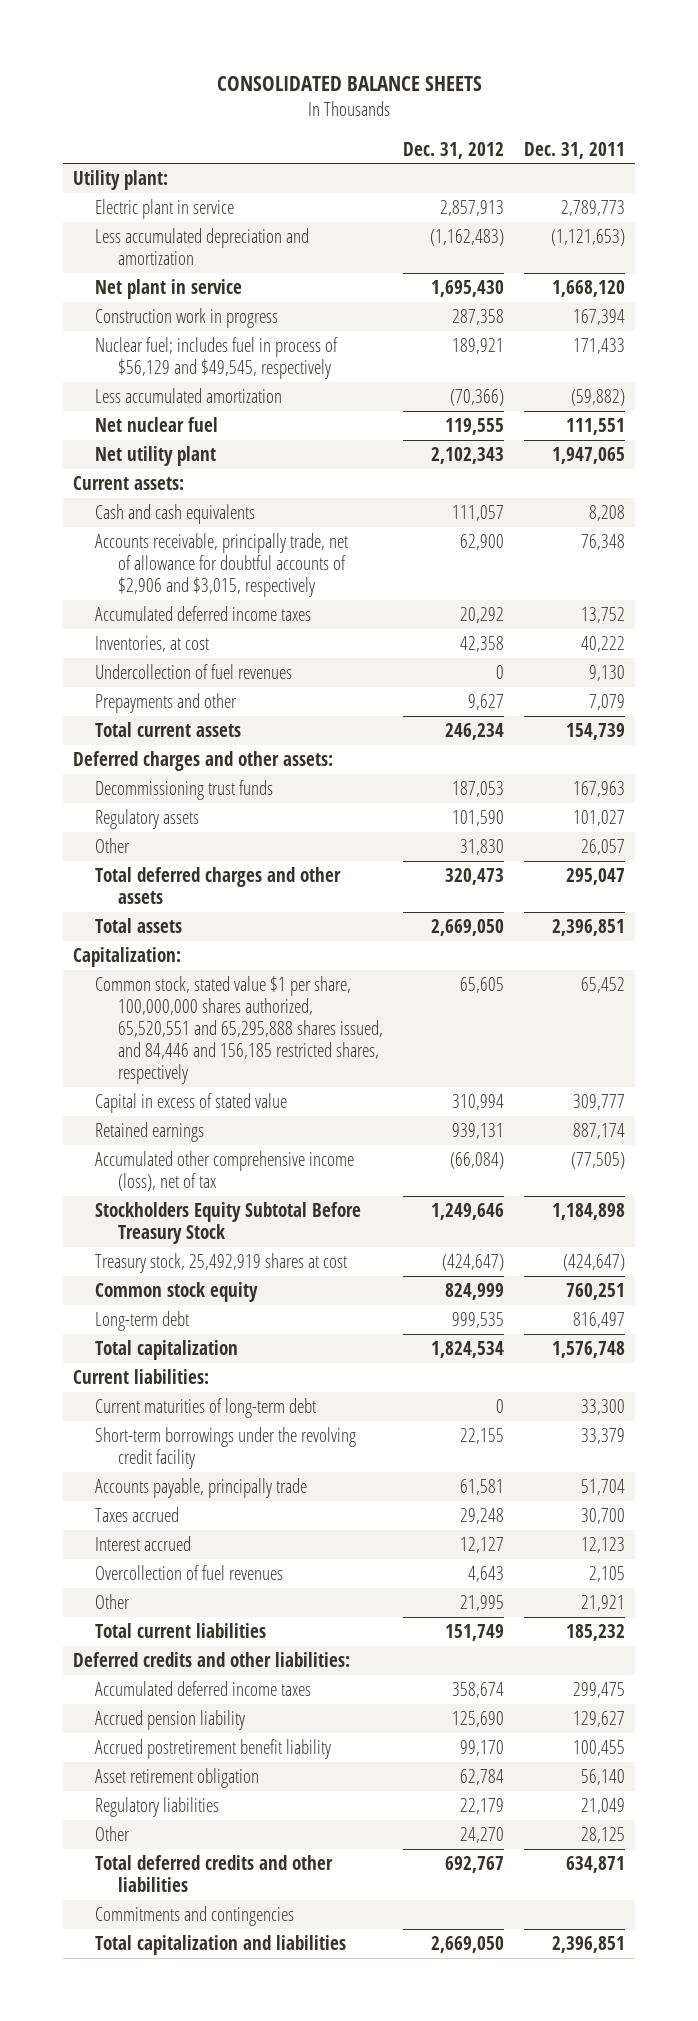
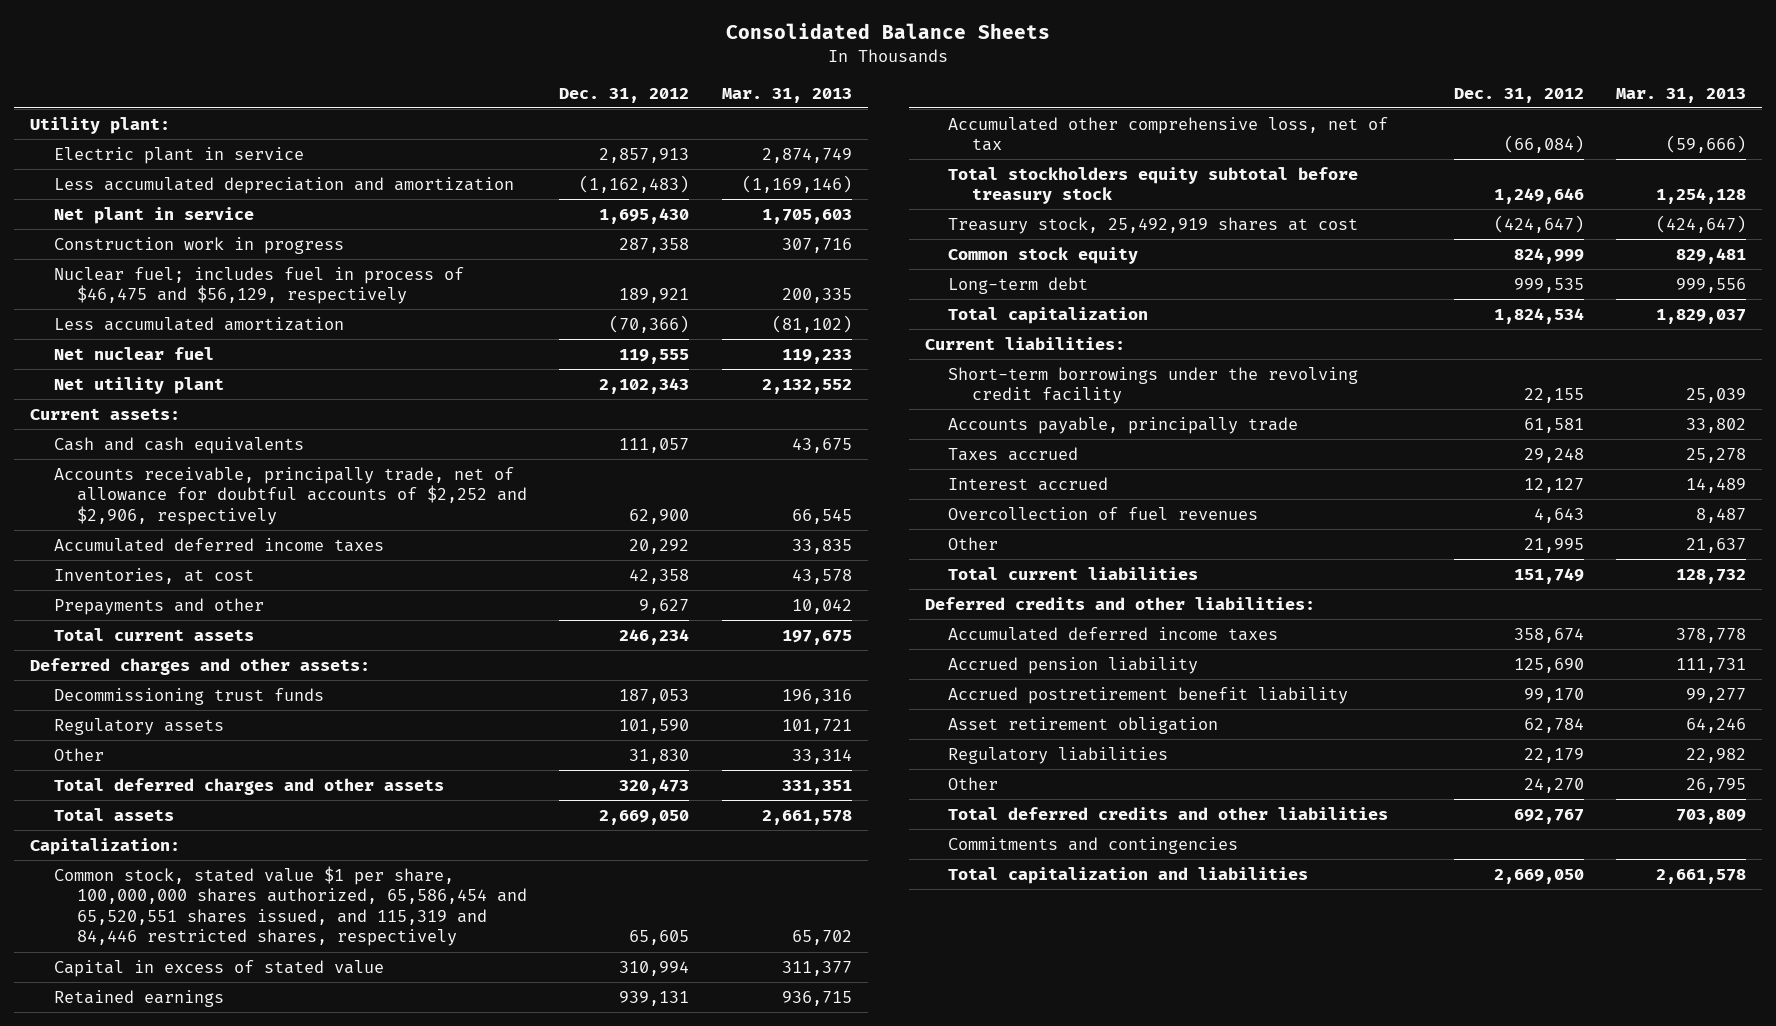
[216,76,482,92] CONSOLIDATED BALANCE SHEETS -> [726,23,1051,40] Consolidated Balance Sheets
[524,141,626,159] Dec. 31, 2011 -> none
none -> [721,87,852,103] Mar. 31, 2013
[95,336,339,380] Nuclear fuel; includes fuel in process of $56,129 and $49,545, respectively -> [53,266,464,305] Nuclear fuel; includes fuel in process of $46,475 and $56,129, respectively
[95,532,349,598] Accounts receivable, principally trade, net of allowance for doubtful accounts of $2,906 and $3,015, respectively -> [53,466,528,525] Accounts receivable, principally trade, net of allowance for doubtful accounts of $2,252 and $2,906, respectively
[95,663,293,679] Undercollection of fuel revenues -> none
[95,975,383,1085] Common stock, stated value $1 per share, 100,000,000 shares authorized, 65,520,551 and 65,295,888 shares issued, and 84,446 and 156,185 restricted shares, respectively -> [53,865,528,947] Common stock, stated value $1 per share, 100,000,000 shares authorized, 65,586,454 and 65,520,551 shares issued, and 115,319 and 84,446 restricted shares, respectively
[95,1150,355,1192] Accumulated other comprehensive income (loss), net of tax -> [948,116,1389,152] Accumulated other comprehensive loss, net of tax
[95,1201,362,1245] Stockholders Equity Subtotal Before Treasury Stock -> [948,166,1359,205] Total stockholders equity subtotal before treasury stock
[95,1397,317,1418] Current maturities of long-term debt -> none

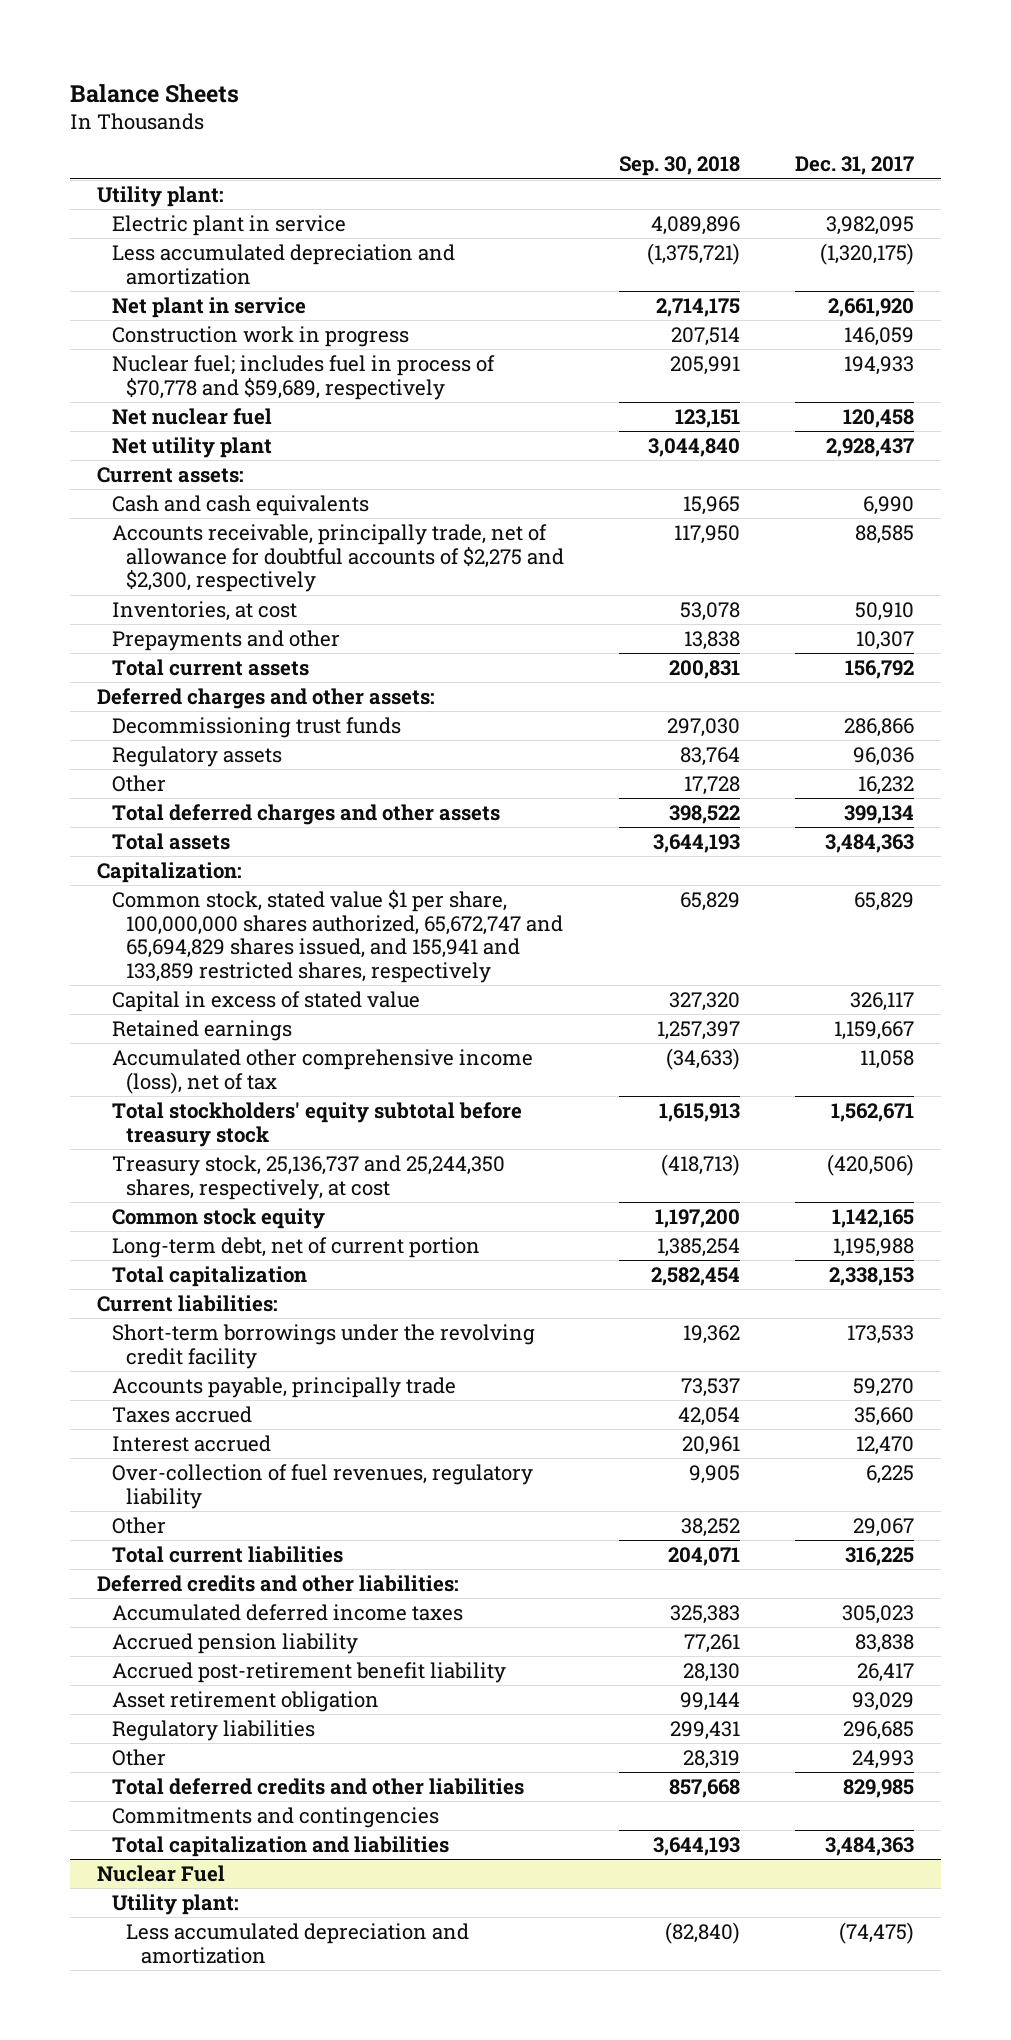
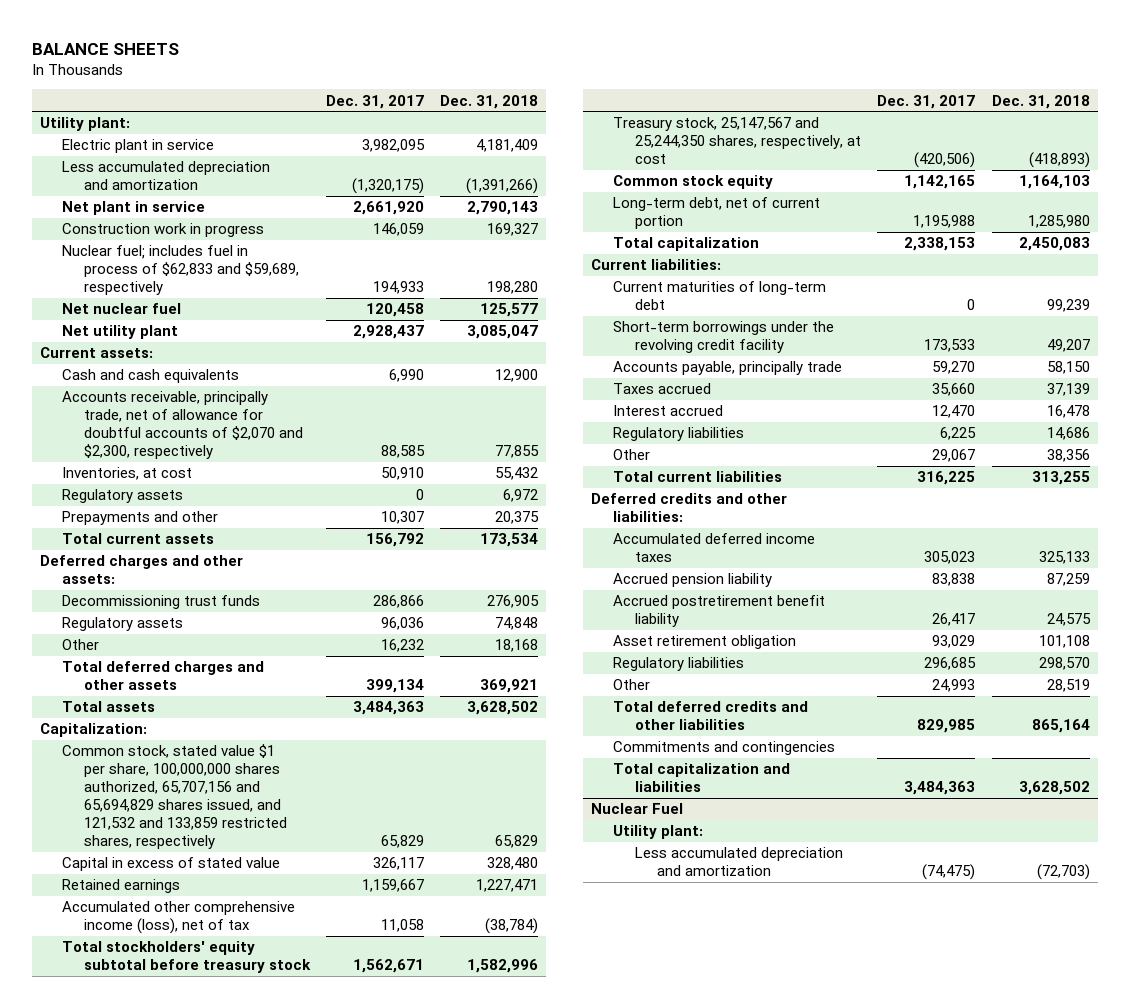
[69,83,239,103] Balance Sheets -> [31,42,179,55] BALANCE SHEETS
[619,156,741,177] Sep. 30, 2018 -> none
none -> [440,94,539,109] Dec. 31, 2018
[111,354,495,400] Nuclear fuel; includes fuel in process of $70,778 and $59,689, respectively -> [61,245,299,296] Nuclear fuel; includes fuel in process of $62,833 and $59,689, respectively
[111,523,565,593] Accounts receivable, principally trade, net of allowance for doubtful accounts of $2,275 and $2,300, respectively -> [61,391,303,460] Accounts receivable, principally trade, net of allowance for doubtful accounts of $2,070 and $2,300, respectively
none -> [61,489,183,504] Regulatory assets
[111,889,564,984] Common stock, stated value $1 per share, 100,000,000 shares authorized, 65,672,747 and 65,694,829 shares issued, and 155,941 and 133,859 restricted shares, respectively -> [61,744,287,850] Common stock, stated value $1 per share, 100,000,000 shares authorized, 65,707,156 and 65,694,829 shares issued, and 121,532 and 133,859 restricted shares, respectively
[111,1154,505,1200] Treasury stock, 25,136,737 and 25,244,350 shares, respectively, at cost -> [613,117,862,165] Treasury stock, 25,147,567 and 25,244,350 shares, respectively, at cost
none -> [613,281,827,311] Current maturities of long-term debt
[111,1463,533,1509] Over-collection of fuel revenues, regulatory liability -> [613,427,745,442] Regulatory liabilities
[111,1661,506,1683] Accrued post-retirement benefit liability -> [613,595,826,628] Accrued postretirement benefit liability

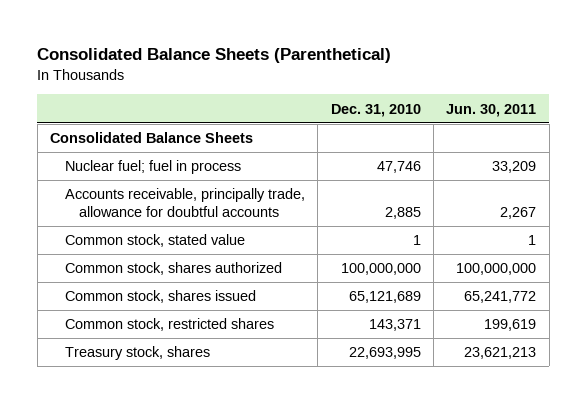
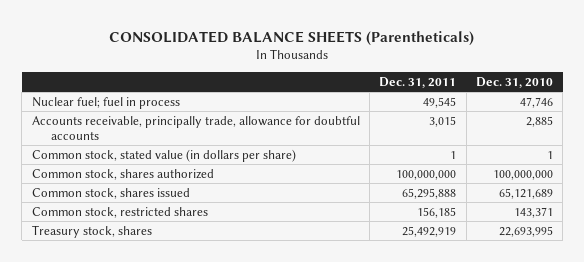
[37,48,392,64] Consolidated Balance Sheets (Parenthetical) -> [109,30,475,46] CONSOLIDATED BALANCE SHEETS (Parentheticals)
[446,103,537,117] Jun. 30, 2011 -> none
none -> [379,76,457,88] Dec. 31, 2011
[50,132,254,144] Consolidated Balance Sheets -> none
[64,234,245,248] Common stock, stated value -> [31,148,296,162] Common stock, stated value (in dollars per share)

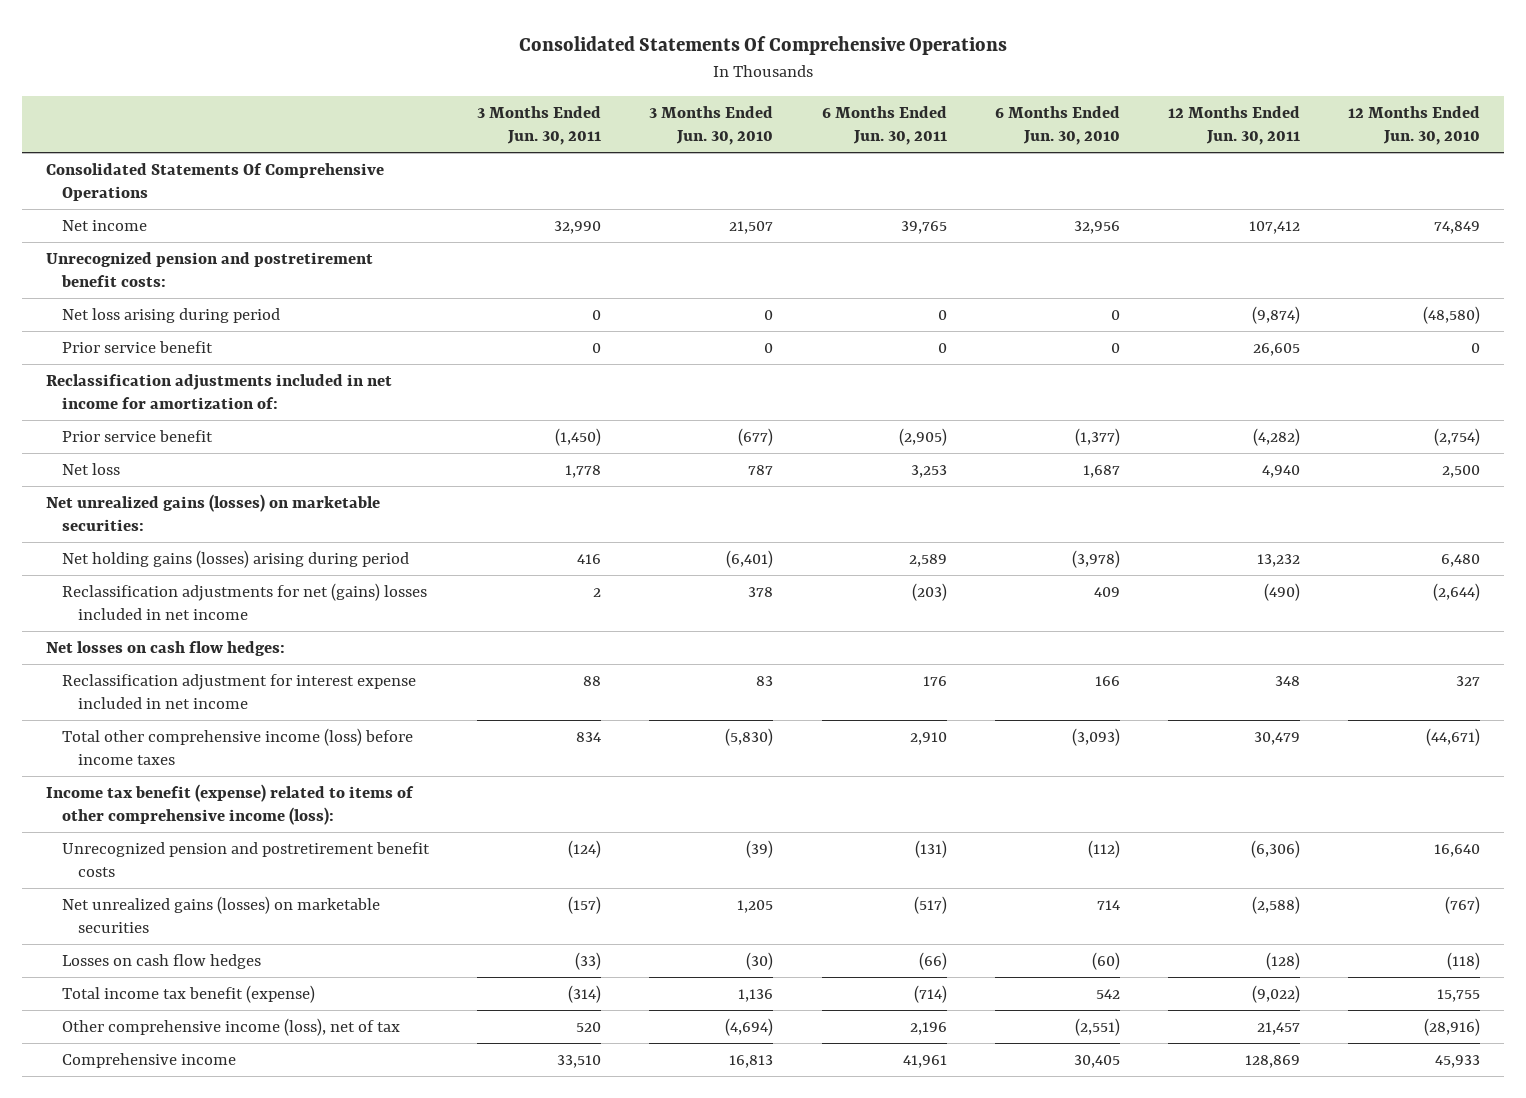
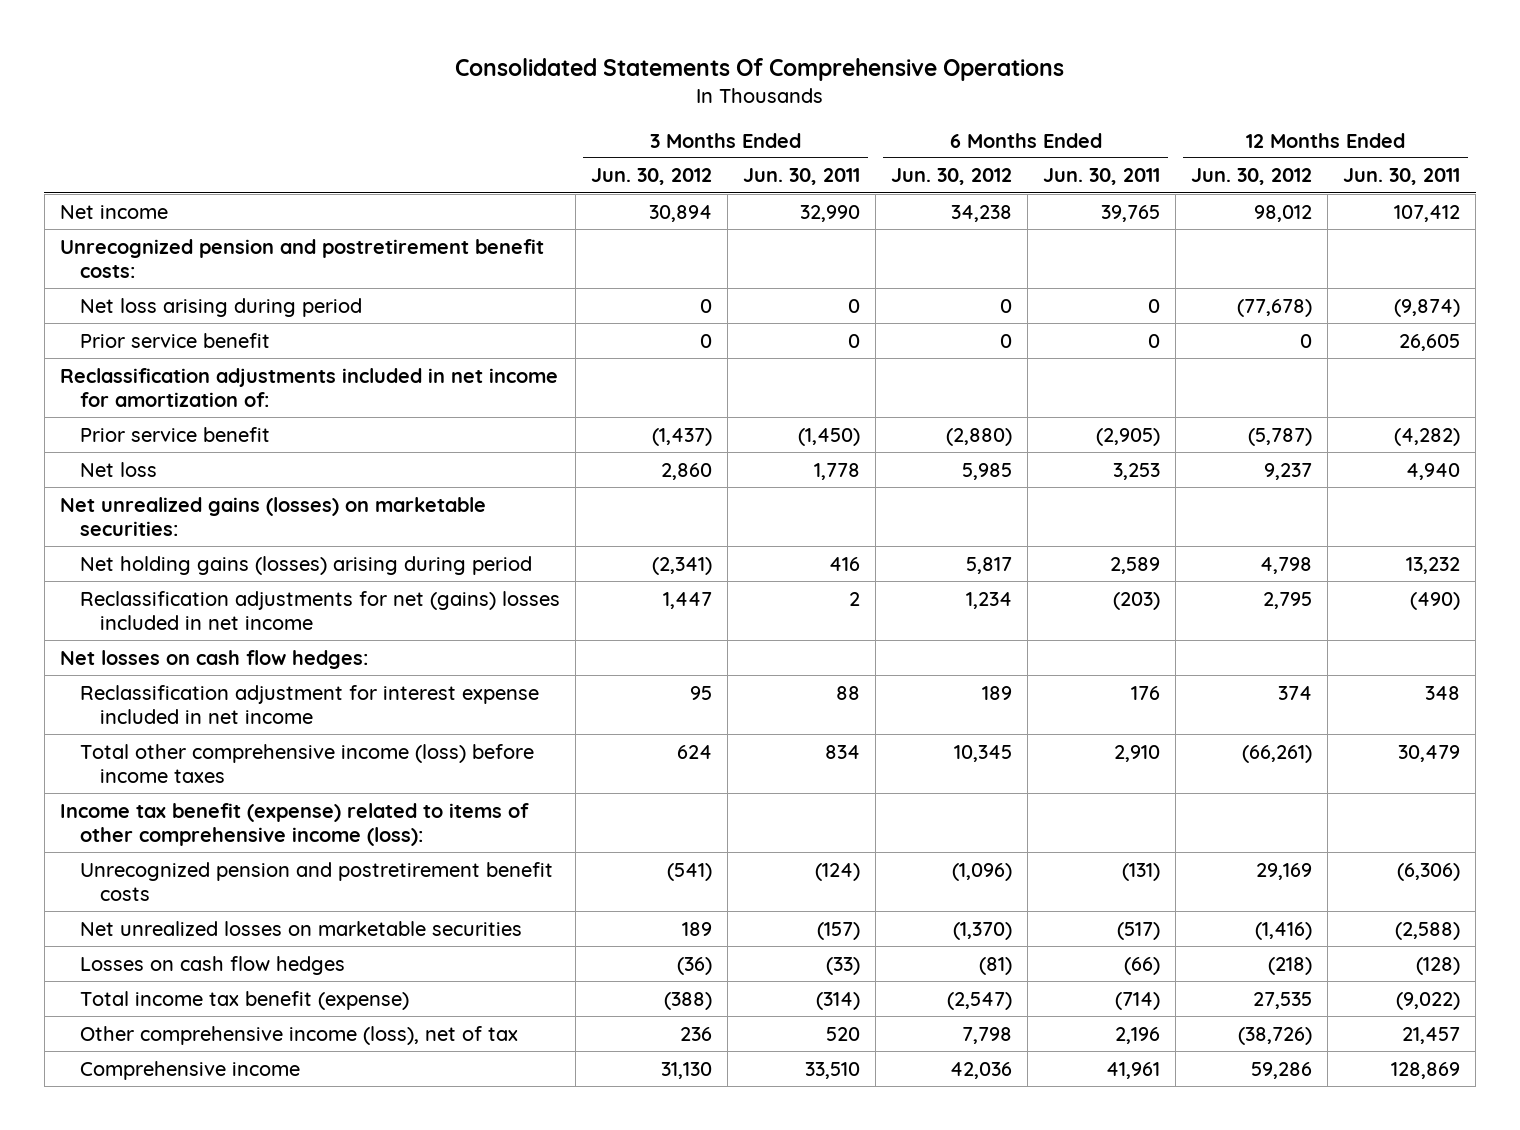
[649,105,774,145] 3 Months Ended Jun. 30, 2010 -> none
[994,105,1120,145] 6 Months Ended Jun. 30, 2010 -> none
[1348,105,1481,145] 12 Months Ended Jun. 30, 2010 -> none
none -> [591,168,713,186] Jun. 30, 2012
none -> [891,168,1013,186] Jun. 30, 2012
none -> [1191,168,1313,186] Jun. 30, 2012
[45,162,384,202] Consolidated Statements Of Comprehensive Operations -> none
[61,895,380,934] Net unrealized gains (losses) on marketable securities -> [80,920,523,936] Net unrealized losses on marketable securities

